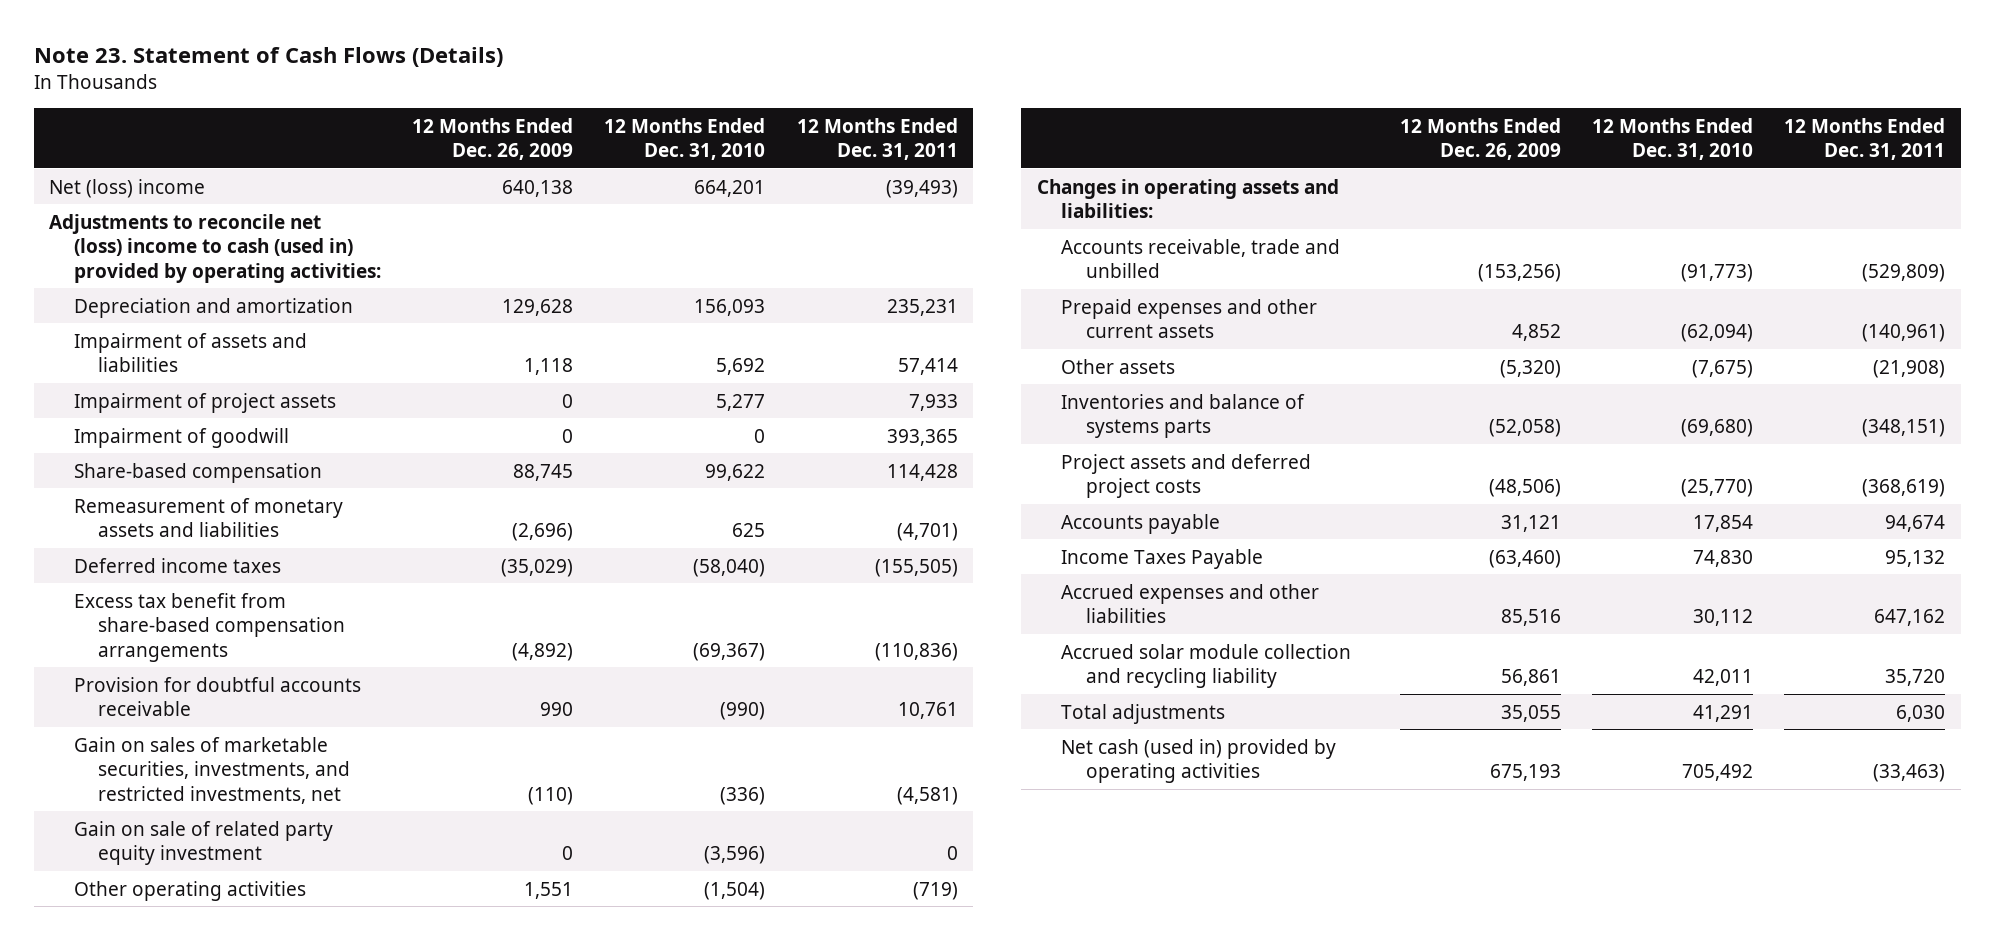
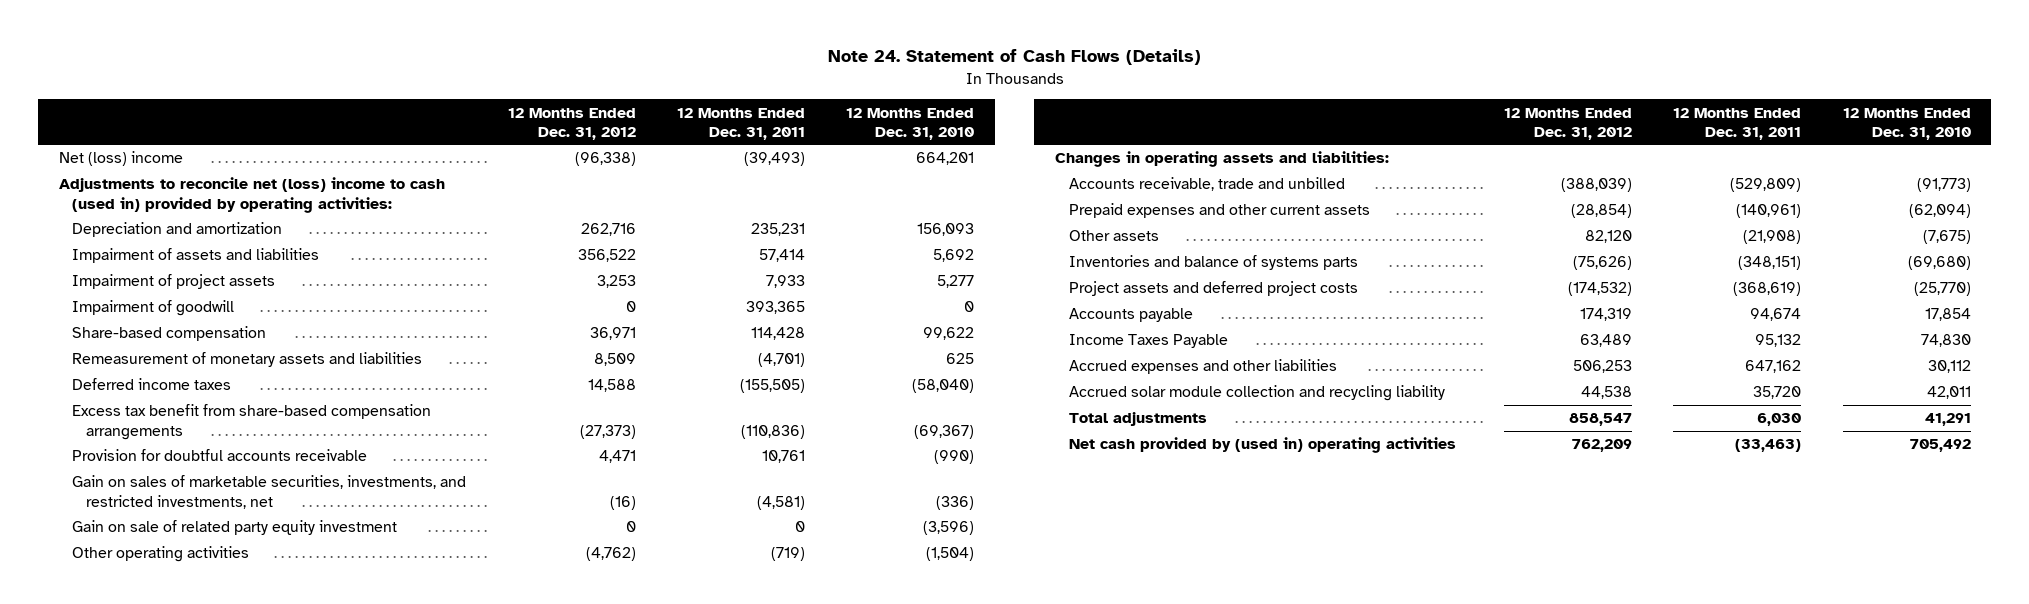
[33,47,503,68] Note 23. Statement of Cash Flows (Details) -> [827,49,1201,66] Note 24. Statement of Cash Flows (Details)
[412,117,574,161] 12 Months Ended Dec. 26, 2009 -> none
none -> [507,107,636,140] 12 Months Ended Dec. 31, 2012
[1061,738,1337,784] Net cash (used in) provided by operating activities -> [1068,437,1456,454] Net cash provided by (used in) operating activities

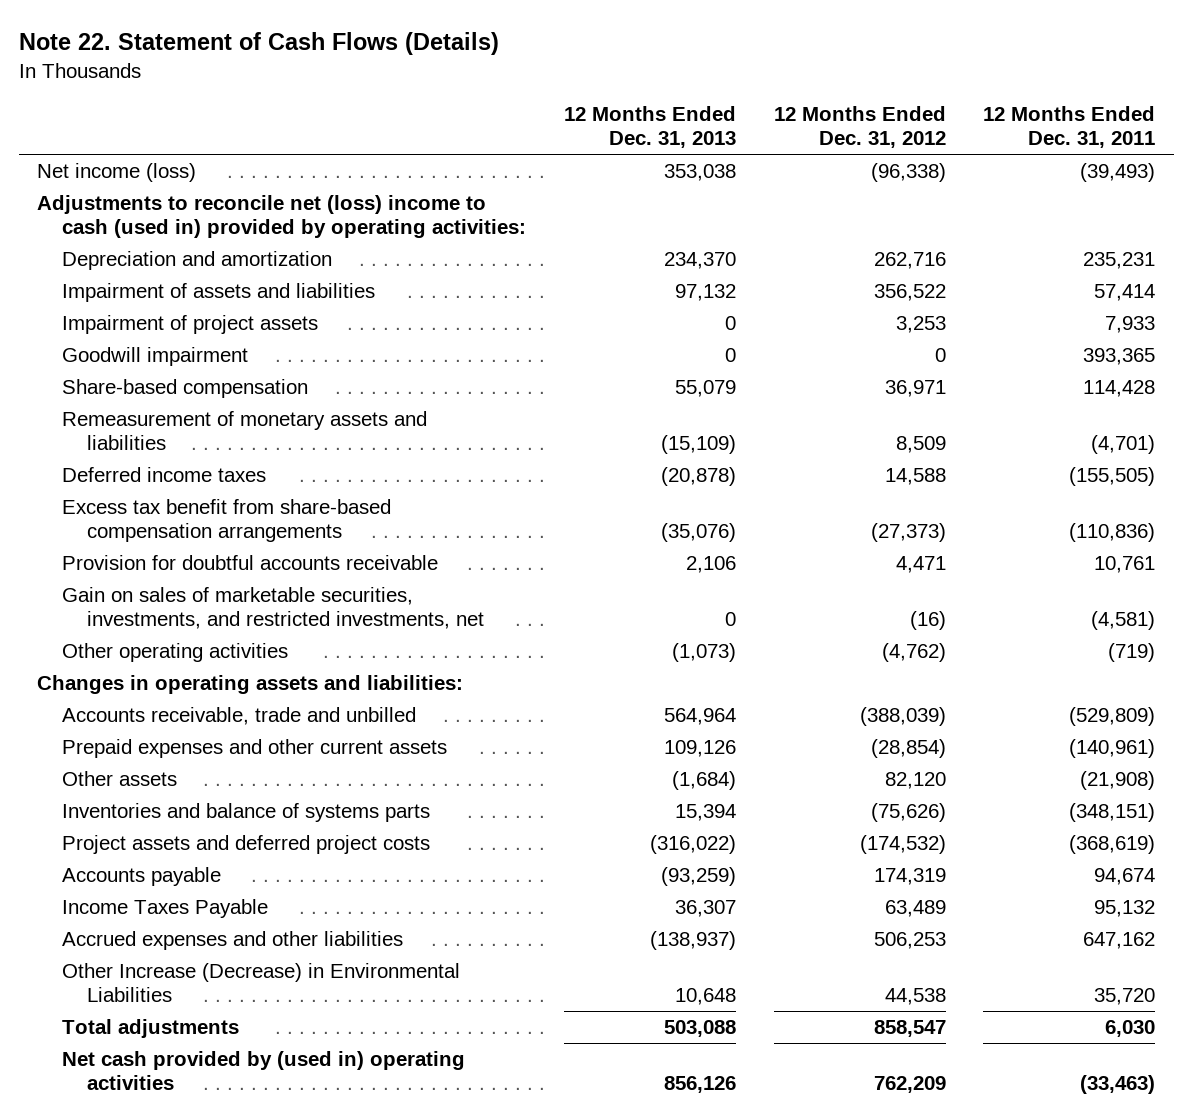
[827,49,1201,66] Note 24. Statement of Cash Flows (Details) -> [18,32,499,56] Note 22. Statement of Cash Flows (Details)
[846,107,975,140] 12 Months Ended Dec. 31, 2010 -> none
none -> [563,106,736,149] 12 Months Ended Dec. 31, 2013
[58,151,183,167] Net (loss) income -> [37,163,197,183] Net income (loss)
[72,300,235,317] Impairment of goodwill -> [62,347,249,367] Goodwill impairment
[72,520,398,536] Gain on sale of related party equity investment -> none
[1068,385,1445,402] Accrued solar module collection and recycling liability -> [62,963,461,1003] Other Increase (Decrease) in Environmental Liabilities

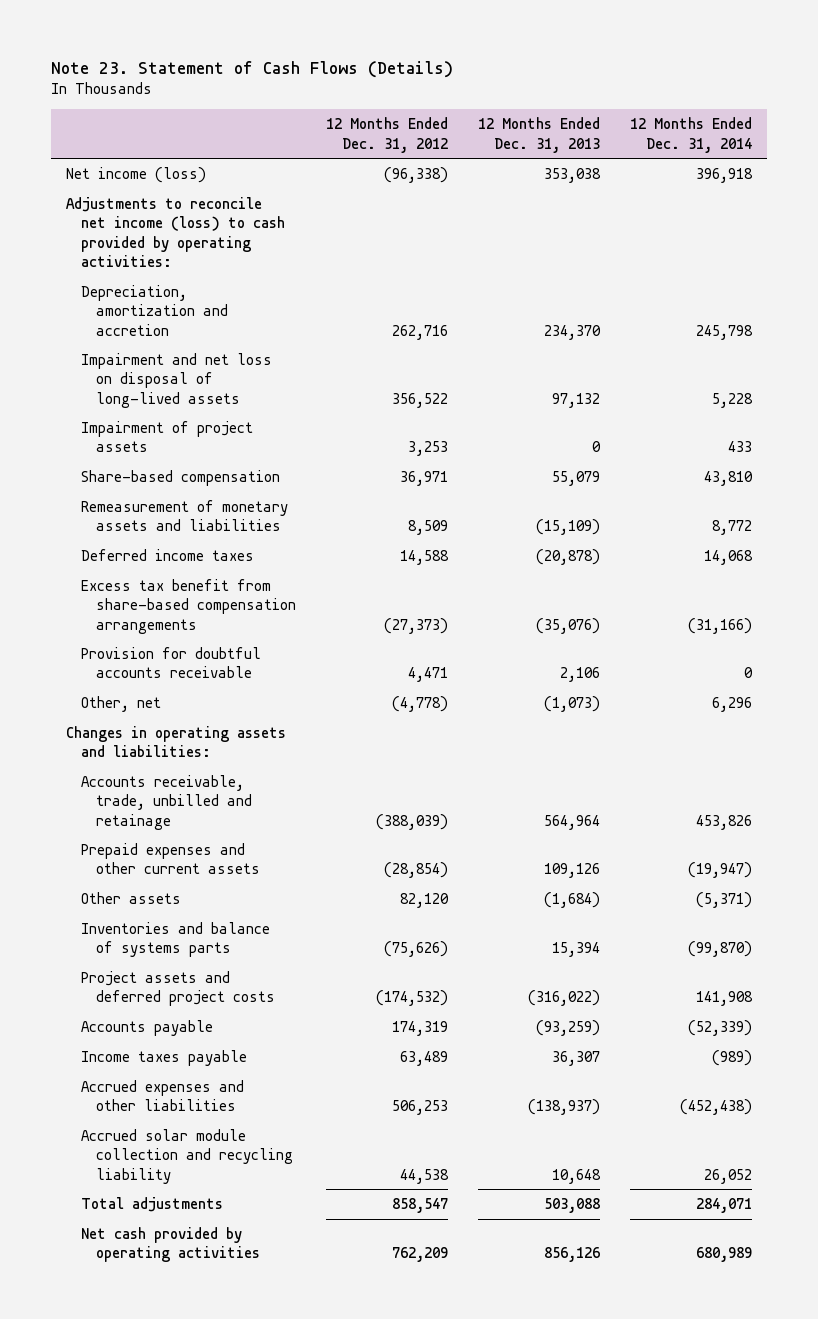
[18,32,499,56] Note 22. Statement of Cash Flows (Details) -> [50,61,453,79] Note 23. Statement of Cash Flows (Details)
[983,106,1156,149] 12 Months Ended Dec. 31, 2011 -> none
none -> [630,117,753,153] 12 Months Ended Dec. 31, 2014
[37,195,527,239] Adjustments to reconcile net (loss) income to cash (used in) provided by operating activities: -> [66,197,285,267] Adjustments to reconcile net income (loss) to cash provided by operating activities:
[62,251,333,271] Depreciation and amortization -> [80,285,228,336] Depreciation, amortization and accretion
[62,283,376,303] Impairment of assets and liabilities -> [80,353,272,408] Impairment and net loss on disposal of long-lived assets
[62,347,249,367] Goodwill impairment -> none
[62,587,484,630] Gain on sales of marketable securities, investments, and restricted investments, net -> none
[62,643,289,663] Other operating activities -> [80,696,161,713] Other, net
[881,643,946,663] (4,762) -> [391,696,448,713] (4,778)
[62,707,417,726] Accounts receivable, trade and unbilled -> [80,775,252,830] Accounts receivable, trade, unbilled and retainage
[62,899,269,919] Income Taxes Payable -> [80,1050,247,1067] Income taxes payable
[62,963,461,1003] Other Increase (Decrease) in Environmental Liabilities -> [80,1129,293,1184] Accrued solar module collection and recycling liability
[62,1051,466,1091] Net cash provided by (used in) operating activities -> [80,1227,260,1263] Net cash provided by operating activities

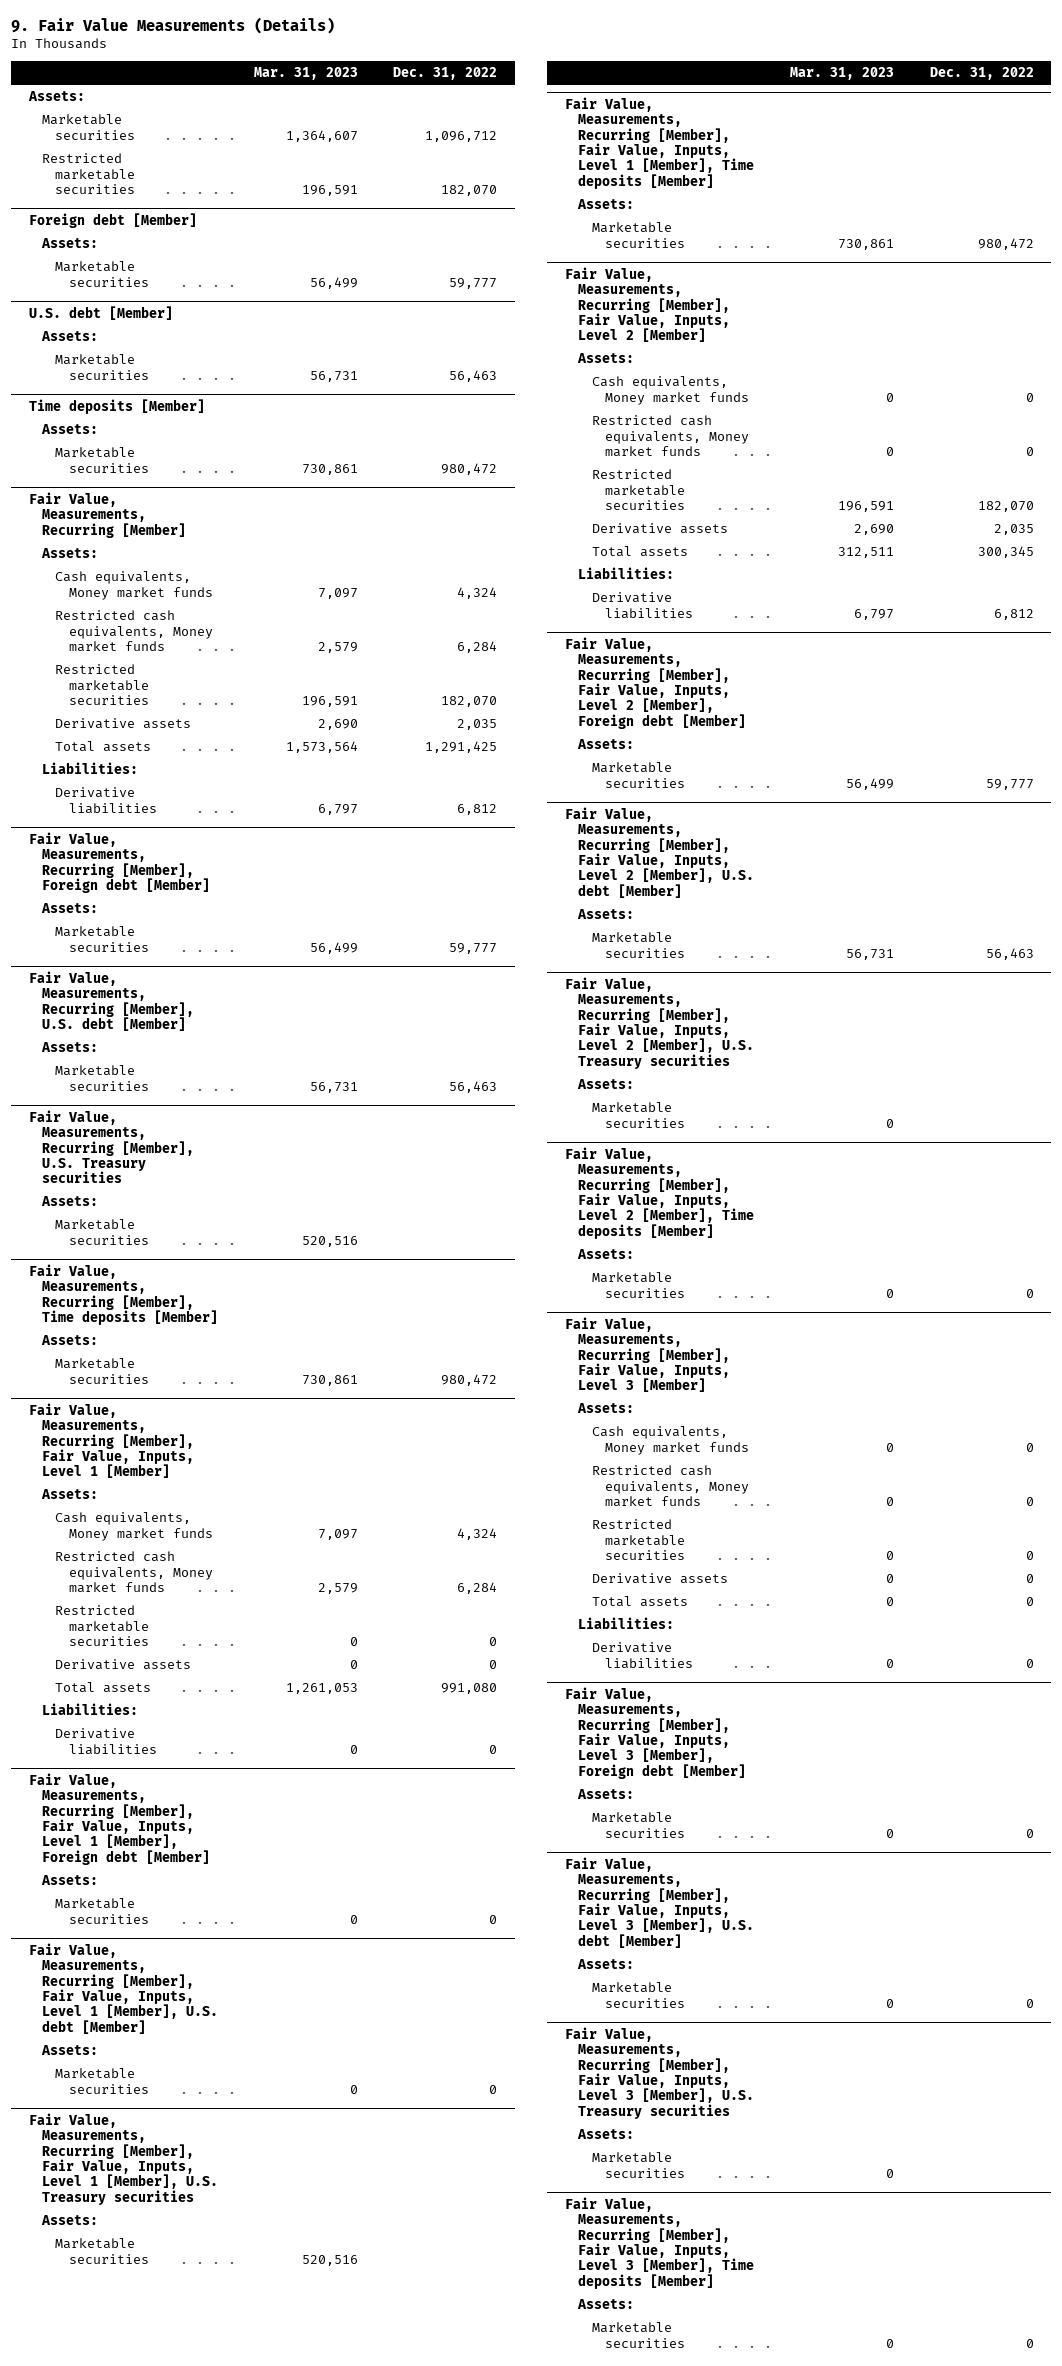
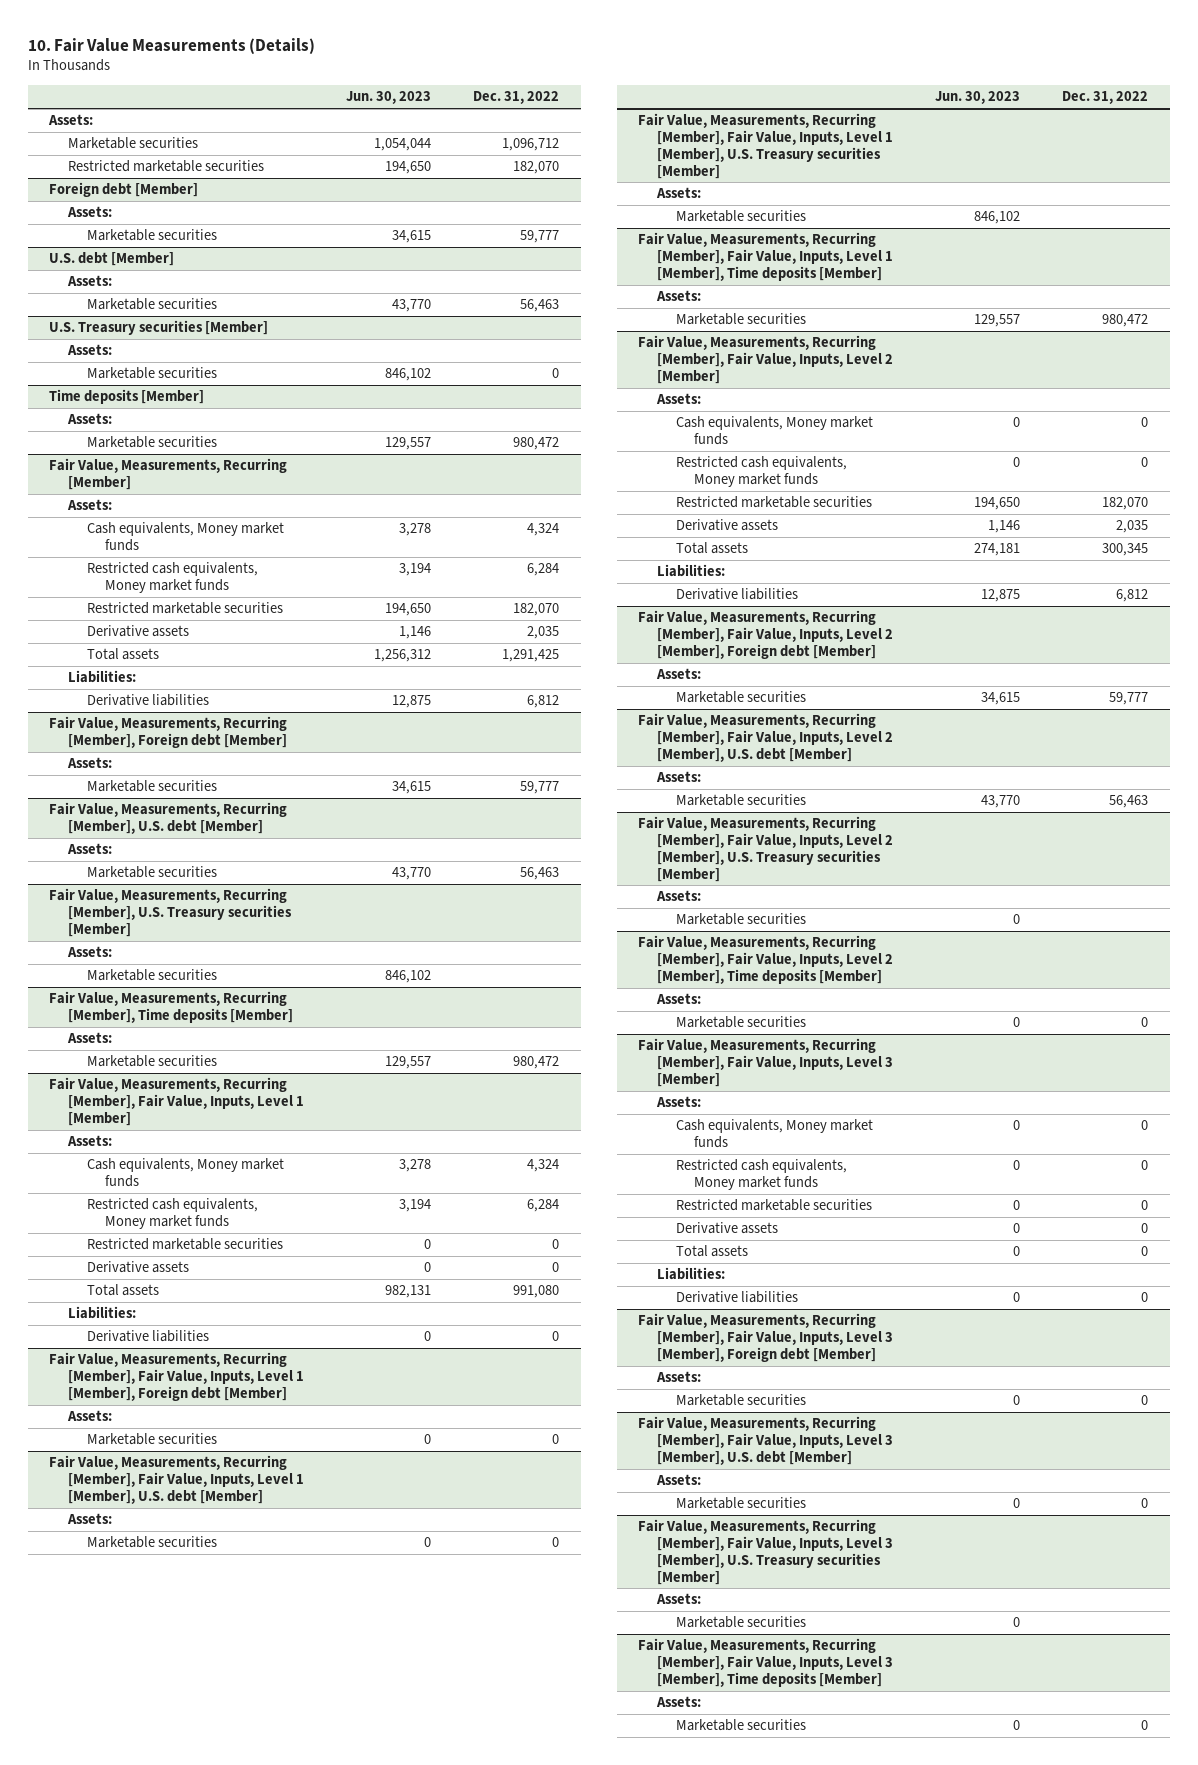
[10,16,335,34] 9. Fair Value Measurements (Details) -> [28,37,316,54] 10. Fair Value Measurements (Details)
[253,67,358,81] Mar. 31, 2023 -> none
none -> [346,91,432,105] Jun. 30, 2023
none -> [49,320,269,336] U.S. Treasury securities [Member]
none -> [66,344,112,356] Assets:
none -> [86,367,217,380] Marketable securities
[28,1109,194,1184] Fair Value, Measurements, Recurring [Member], U.S. Treasury securities -> [49,888,292,937] Fair Value, Measurements, Recurring [Member], U.S. Treasury securities [Member]
[28,2112,218,2205] Fair Value, Measurements, Recurring [Member], Fair Value, Inputs, Level 1 [Member], U.S. Treasury securities -> [638,113,893,179] Fair Value, Measurements, Recurring [Member], Fair Value, Inputs, Level 1 [Member], U.S. Treasury securities [Member]
[565,976,755,1069] Fair Value, Measurements, Recurring [Member], Fair Value, Inputs, Level 2 [Member], U.S. Treasury securities -> [638,816,893,882] Fair Value, Measurements, Recurring [Member], Fair Value, Inputs, Level 2 [Member], U.S. Treasury securities [Member]
[565,2026,755,2119] Fair Value, Measurements, Recurring [Member], Fair Value, Inputs, Level 3 [Member], U.S. Treasury securities -> [638,1519,893,1585] Fair Value, Measurements, Recurring [Member], Fair Value, Inputs, Level 3 [Member], U.S. Treasury securities [Member]

